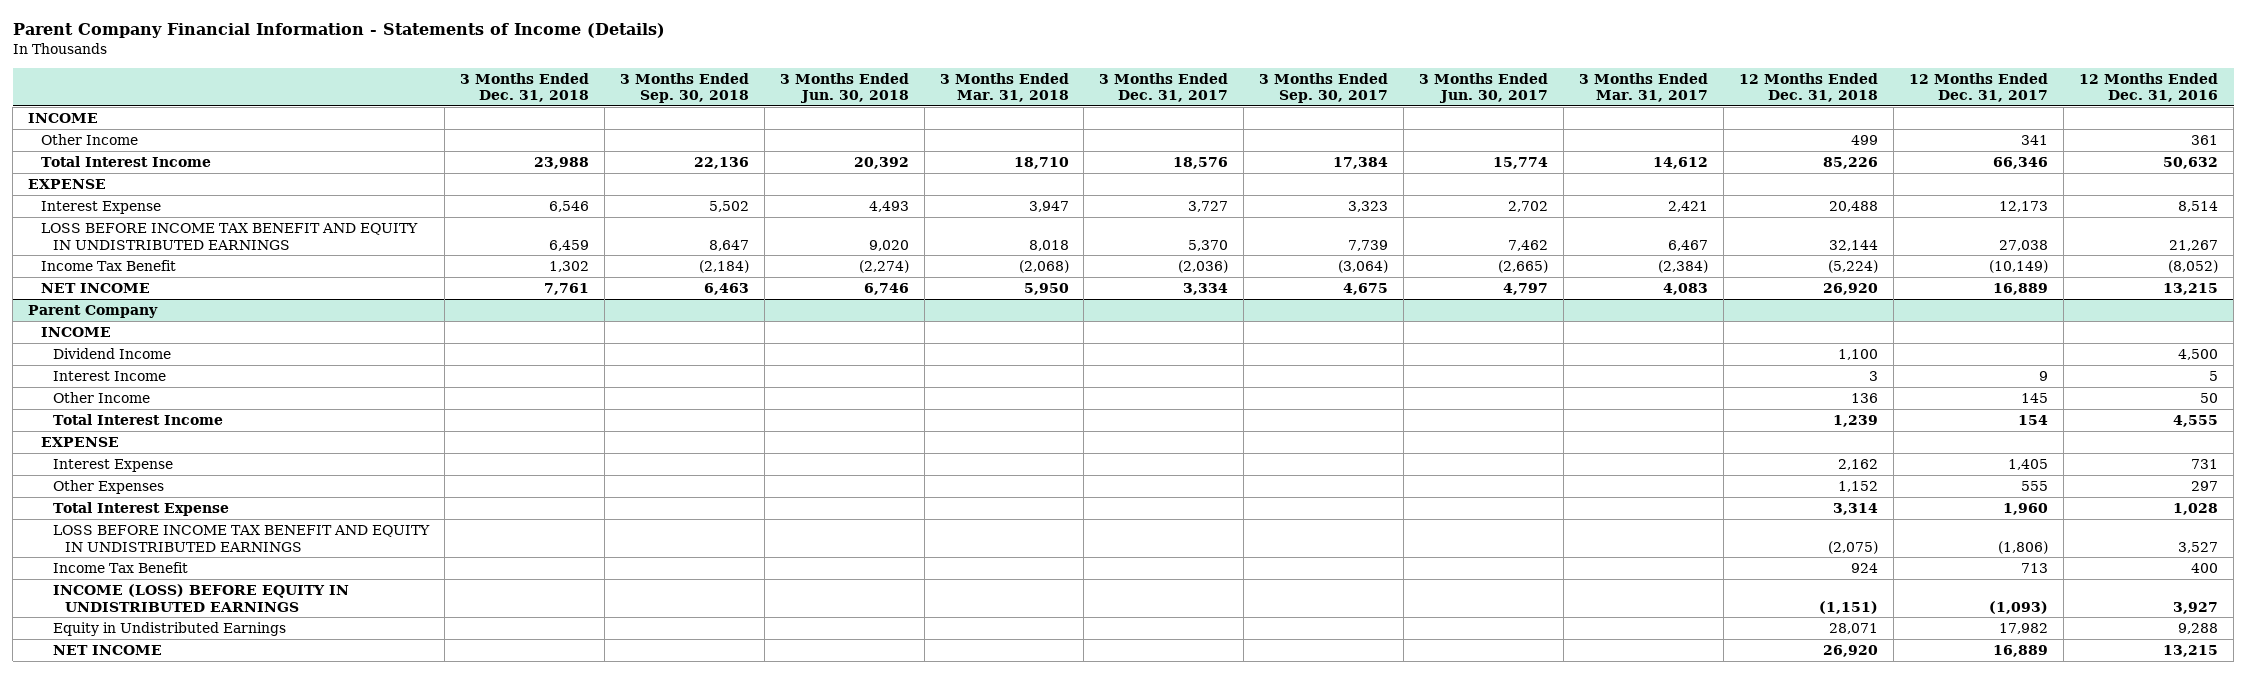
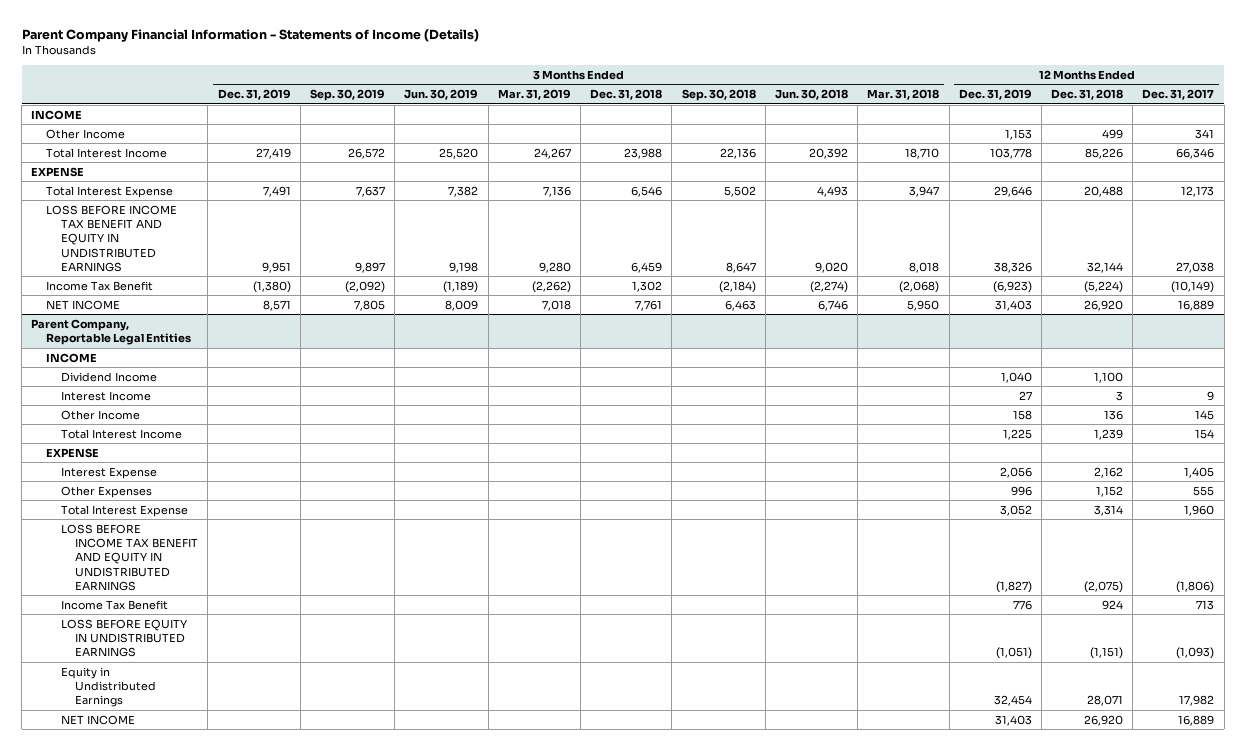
[1099,72,1229,103] 3 Months Ended Dec. 31, 2017 -> none
[1259,72,1389,104] 3 Months Ended Sep. 30, 2017 -> none
[1419,72,1549,104] 3 Months Ended Jun. 30, 2017 -> none
[1579,72,1709,103] 3 Months Ended Mar. 31, 2017 -> none
[2079,72,2219,103] 12 Months Ended Dec. 31, 2016 -> none
none -> [217,89,291,101] Dec. 31, 2019
none -> [310,89,386,102] Sep. 30, 2019
none -> [404,89,479,101] Jun. 30, 2019
none -> [497,89,571,101] Mar. 31, 2019
none -> [958,89,1032,101] Dec. 31, 2019
[40,200,161,214] Interest Expense -> [46,185,174,198] Total Interest Expense
[28,304,159,318] Parent Company -> none
none -> [31,318,192,346] Parent Company, Reportable Legal Entities
[52,583,349,612] INCOME (LOSS) BEFORE EQUITY IN UNDISTRIBUTED EARNINGS -> [60,618,187,658] LOSS BEFORE EQUITY IN UNDISTRIBUTED EARNINGS

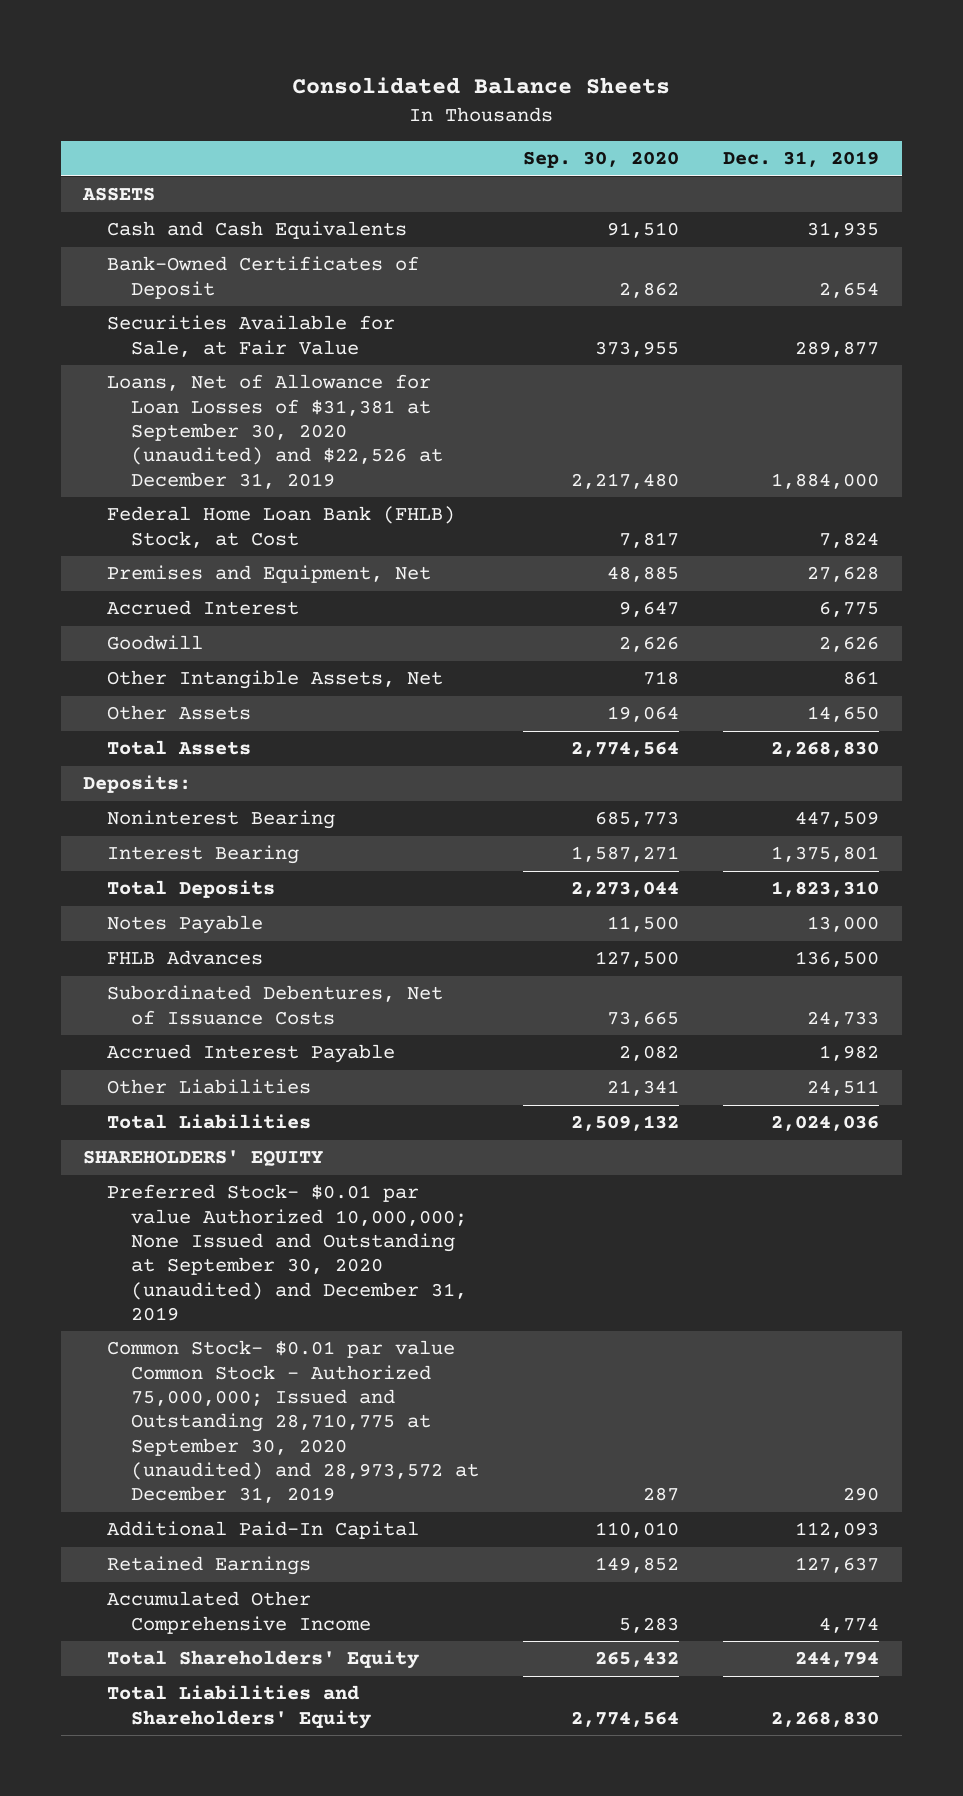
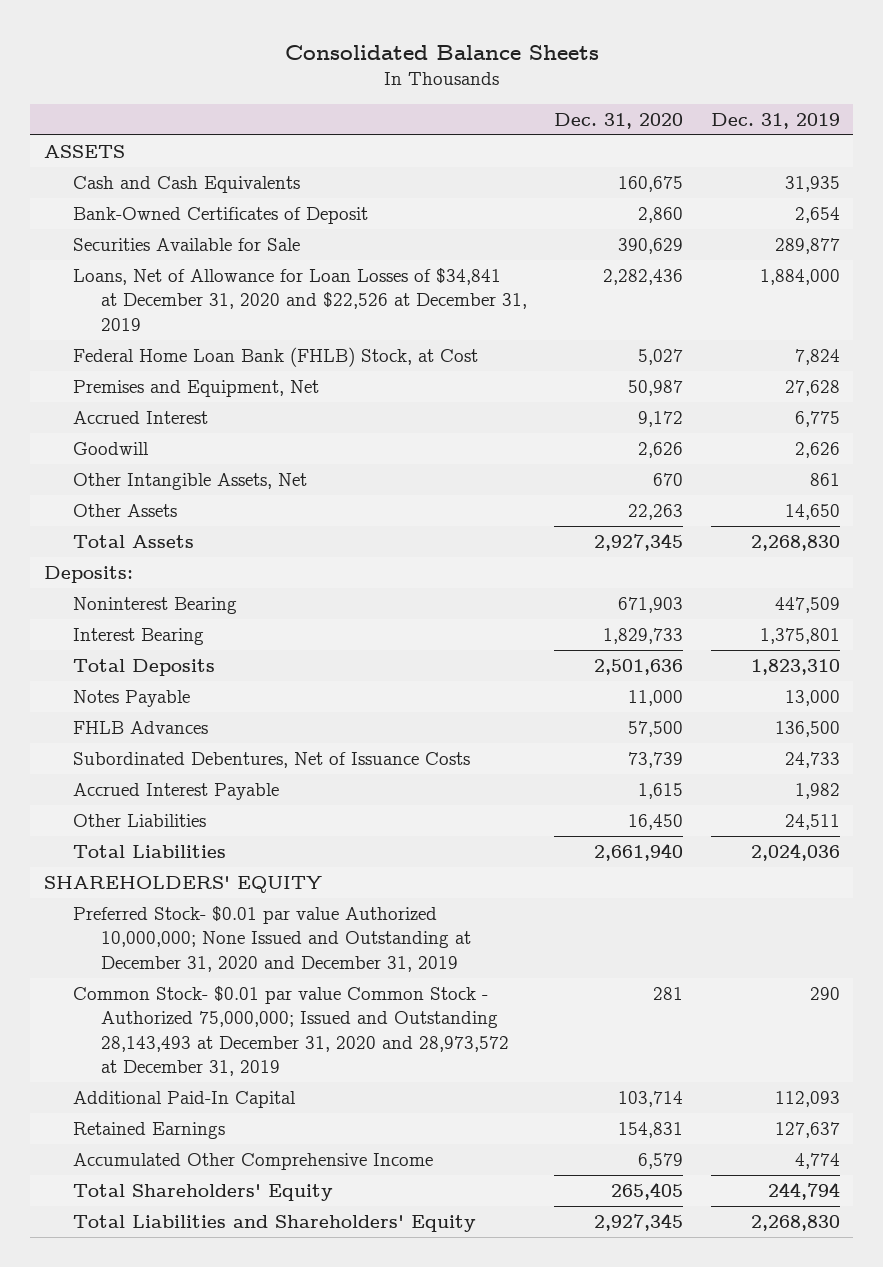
[523,151,680,169] Sep. 30, 2020 -> none
none -> [554,112,684,129] Dec. 31, 2020
[107,315,396,357] Securities Available for Sale, at Fair Value -> [72,237,300,251] Securities Available for Sale
[107,374,444,489] Loans, Net of Allowance for Loan Losses of $31,381 at September 30, 2020 (unaudited) and $22,526 at December 31, 2019 -> [72,267,528,331] Loans, Net of Allowance for Loan Losses of $34,841 at December 31, 2020 and $22,526 at December 31, 2019
[107,1184,468,1321] Preferred Stock- $0.01 par value Authorized 10,000,000; None Issued and Outstanding at September 30, 2020 (unaudited) and December 31, 2019 -> [72,905,472,972] Preferred Stock- $0.01 par value Authorized 10,000,000; None Issued and Outstanding at December 31, 2020 and December 31, 2019
[107,1340,480,1504] Common Stock- $0.01 par value Common Stock - Authorized 75,000,000; Issued and Outstanding 28,710,775 at September 30, 2020 (unaudited) and 28,973,572 at December 31, 2019 -> [72,985,510,1077] Common Stock- $0.01 par value Common Stock - Authorized 75,000,000; Issued and Outstanding 28,143,493 at December 31, 2020 and 28,973,572 at December 31, 2019

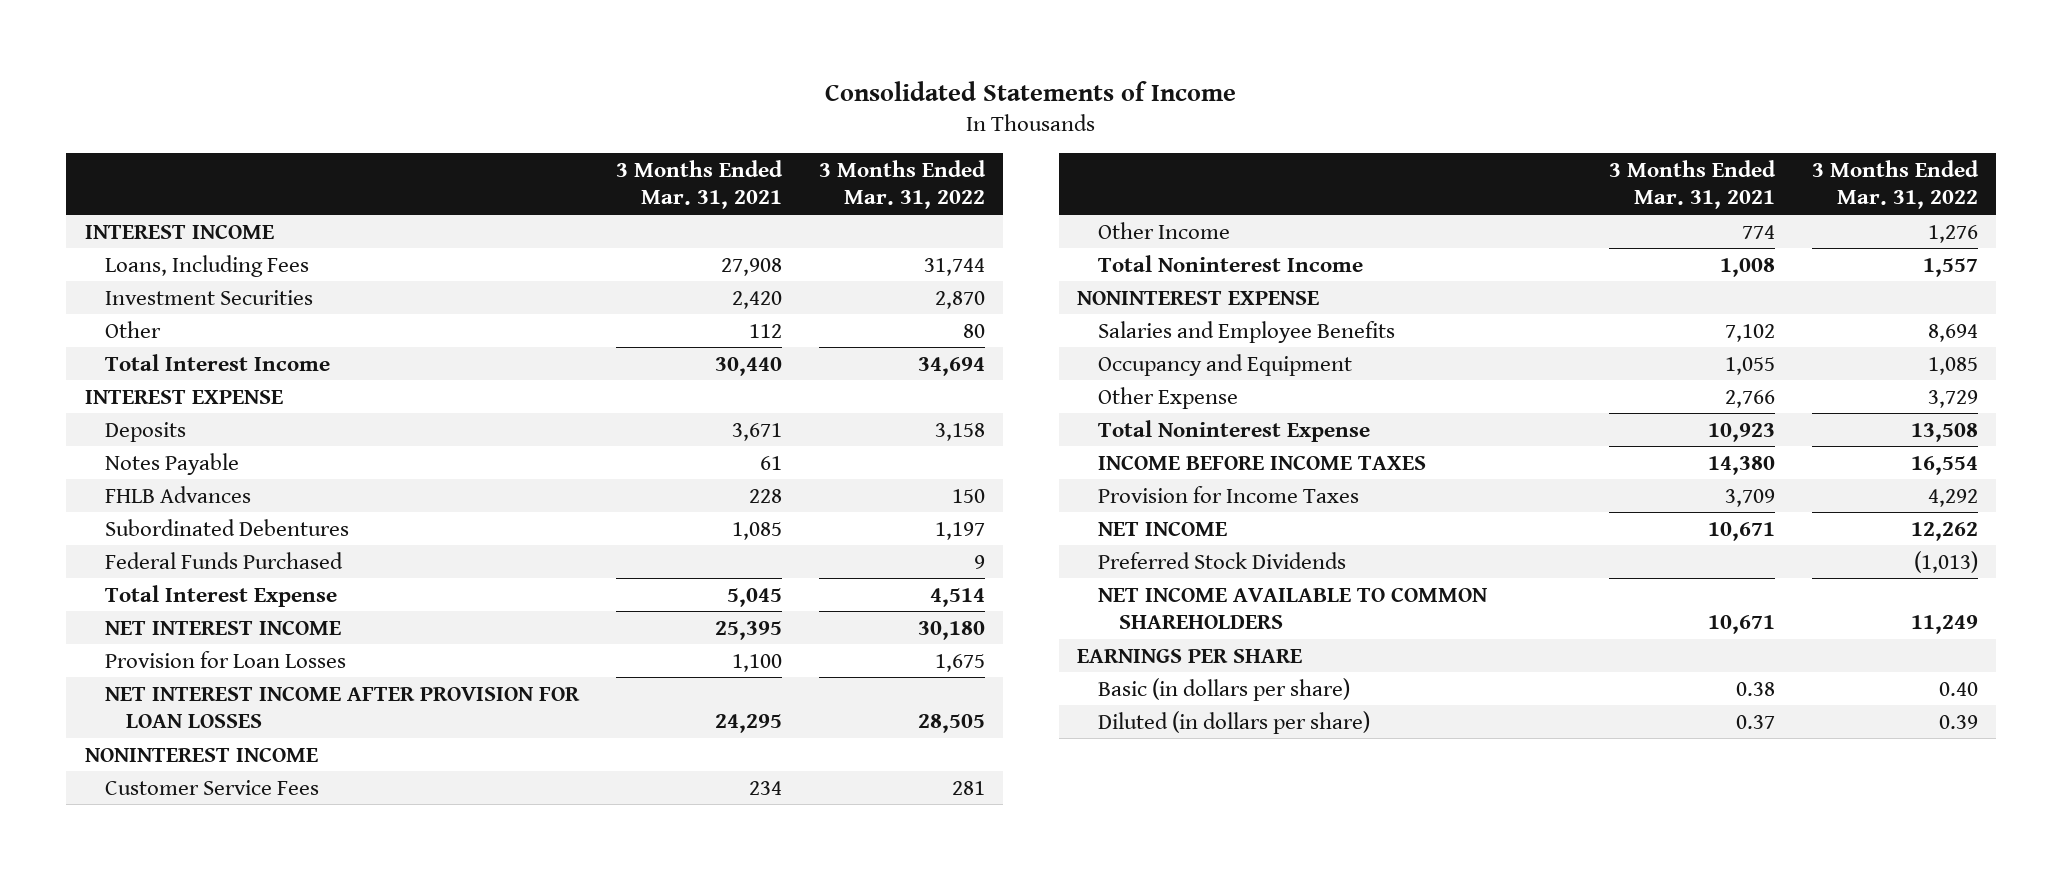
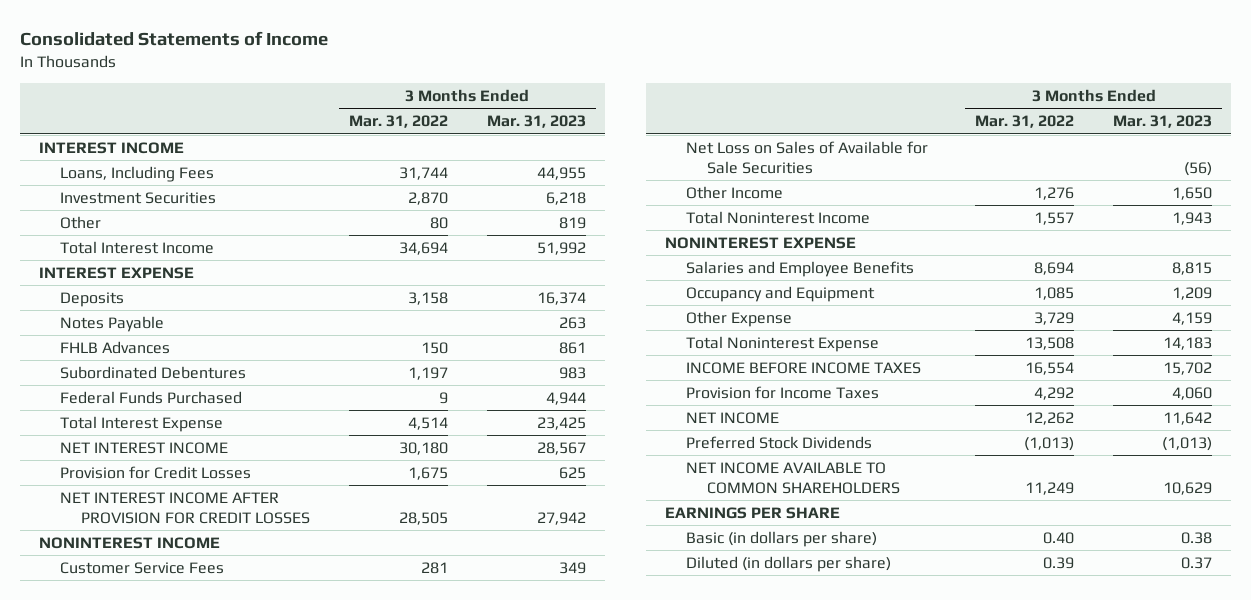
[615,159,783,210] 3 Months Ended Mar. 31, 2021 -> none
none -> [486,115,586,129] Mar. 31, 2023
[105,650,347,668] Provision for Loan Losses -> [60,465,252,479] Provision for Credit Losses
[105,685,581,729] NET INTEREST INCOME AFTER PROVISION FOR LOAN LOSSES -> [60,491,311,524] NET INTEREST INCOME AFTER PROVISION FOR CREDIT LOSSES
none -> [686,140,929,174] Net Loss on Sales of Available for Sale Securities

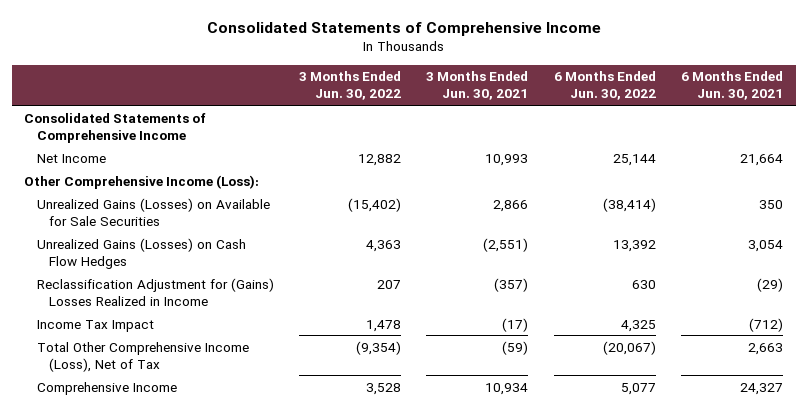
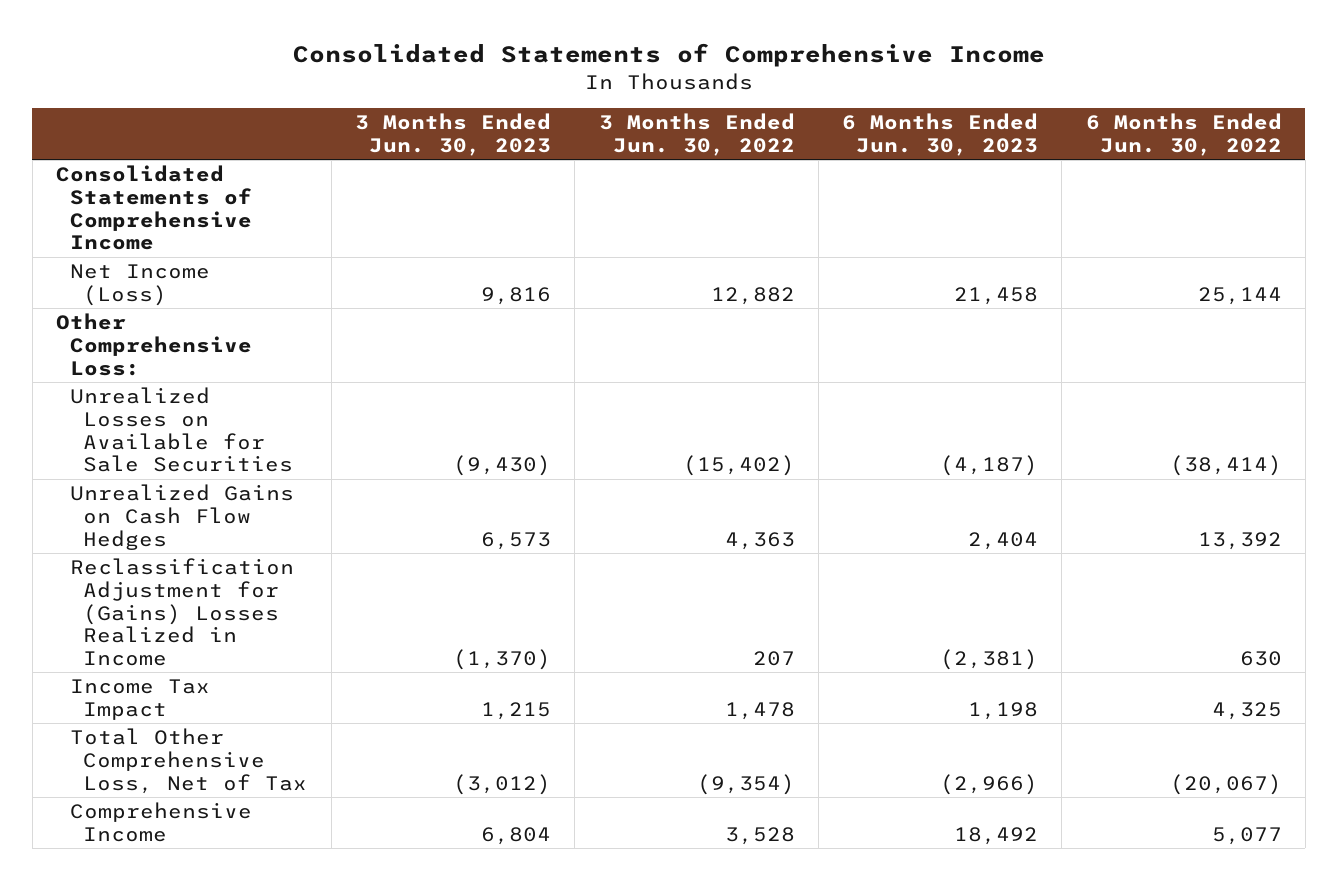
[426,71,529,101] 3 Months Ended Jun. 30, 2021 -> none
[681,71,784,101] 6 Months Ended Jun. 30, 2021 -> none
none -> [355,112,552,156] 3 Months Ended Jun. 30, 2023
none -> [842,112,1039,156] 6 Months Ended Jun. 30, 2023
[36,153,106,163] Net Income -> [69,263,210,306] Net Income (Loss)
[24,174,260,189] Other Comprehensive Income (Loss): -> [55,312,252,376] Other Comprehensive Loss:
[36,197,270,226] Unrealized Gains (Losses) on Available for Sale Securities -> [69,386,294,473] Unrealized Losses on Available for Sale Securities
[36,237,246,269] Unrealized Gains (Losses) on Cash Flow Hedges -> [69,483,294,550] Unrealized Gains on Cash Flow Hedges
[36,341,249,372] Total Other Comprehensive Income (Loss), Net of Tax -> [69,727,308,794] Total Other Comprehensive Loss, Net of Tax

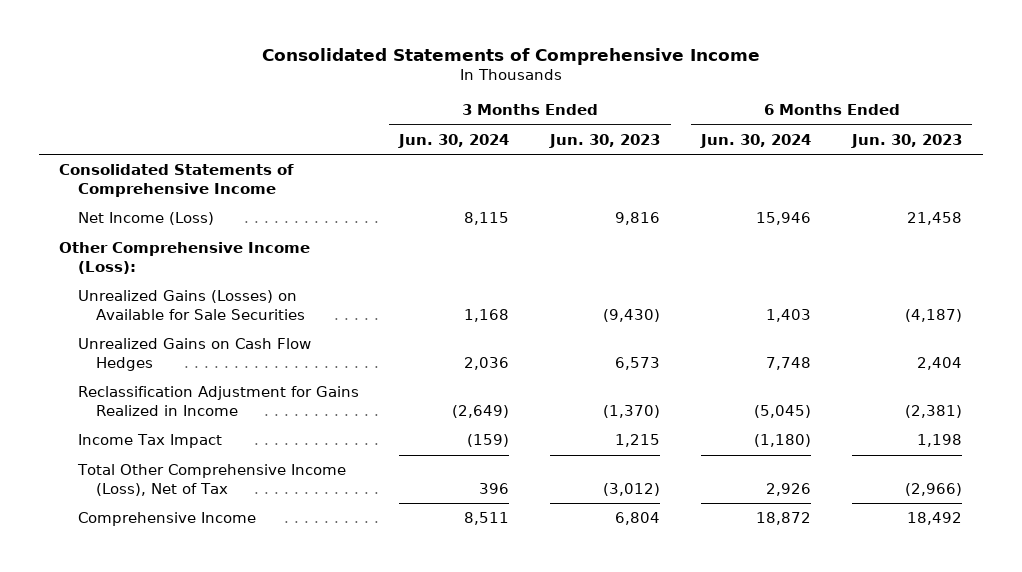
[598,112,795,156] 3 Months Ended Jun. 30, 2022 -> none
[1085,112,1282,156] 6 Months Ended Jun. 30, 2022 -> none
none -> [398,133,510,148] Jun. 30, 2024
none -> [700,133,812,148] Jun. 30, 2024
[55,312,252,376] Other Comprehensive Loss: -> [59,242,311,274] Other Comprehensive Income (Loss):
[69,386,294,473] Unrealized Losses on Available for Sale Securities -> [77,290,305,320] Unrealized Gains (Losses) on Available for Sale Securities
[69,557,294,667] Reclassification Adjustment for (Gains) Losses Realized in Income -> [77,386,359,416] Reclassification Adjustment for Gains Realized in Income
[69,727,308,794] Total Other Comprehensive Loss, Net of Tax -> [76,464,346,496] Total Other Comprehensive Income (Loss), Net of Tax

